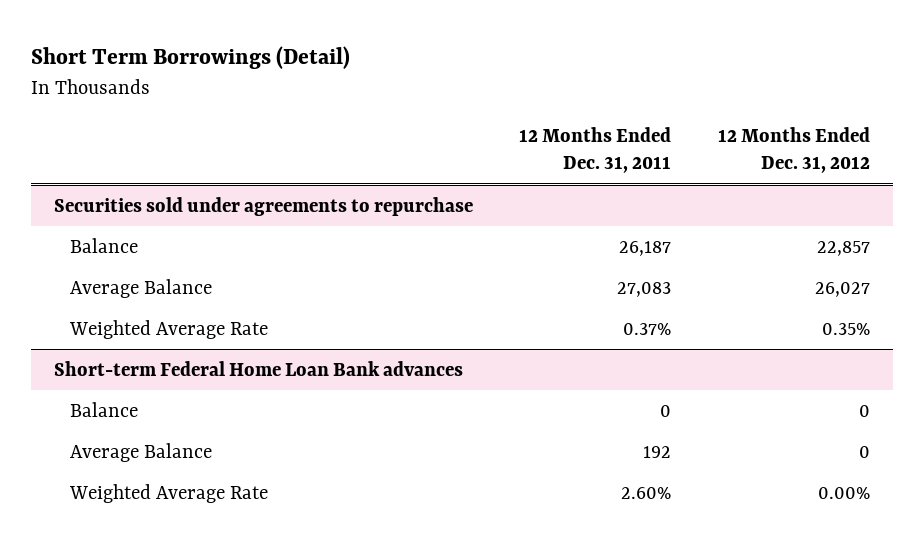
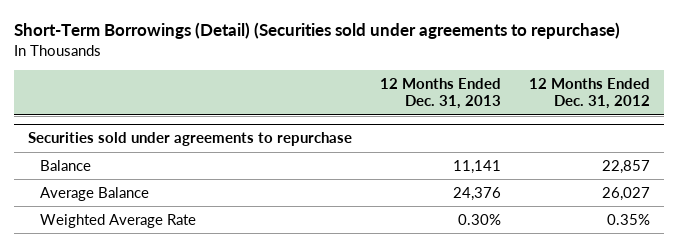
[30,46,350,70] Short Term Borrowings (Detail) -> [13,22,620,40] Short-Term Borrowings (Detail) (Securities sold under agreements to repurchase)
[519,127,672,174] 12 Months Ended Dec. 31, 2011 -> none
none -> [379,77,501,110] 12 Months Ended Dec. 31, 2013
[53,360,463,376] Short-term Federal Home Loan Bank advances -> none
[70,401,139,417] Balance -> none
[70,442,213,462] Average Balance -> none
[69,483,269,503] Weighted Average Rate -> none

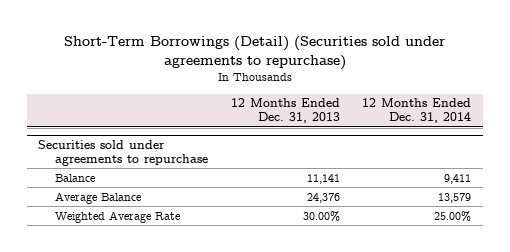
[528,77,650,110] 12 Months Ended Dec. 31, 2012 -> none
none -> [362,98,472,124] 12 Months Ended Dec. 31, 2014
[457,213,501,225] 0.30% -> [302,210,340,222] 30.00%

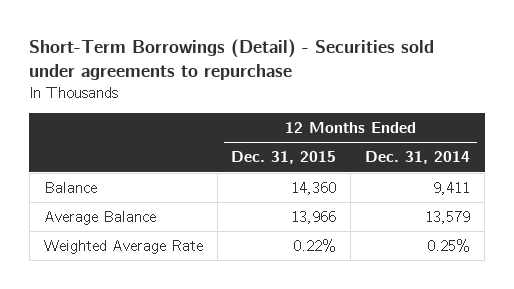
[63,35,445,70] Short-Term Borrowings (Detail) (Securities sold under agreements to repurchase) -> [29,39,435,80] Short-Term Borrowings (Detail) - Securities sold under agreements to repurchase
[230,98,340,124] 12 Months Ended Dec. 31, 2013 -> none
none -> [231,151,337,165] Dec. 31, 2015
[38,139,208,166] Securities sold under agreements to repurchase -> none
[434,210,472,222] 25.00% -> [427,238,471,252] 0.25%

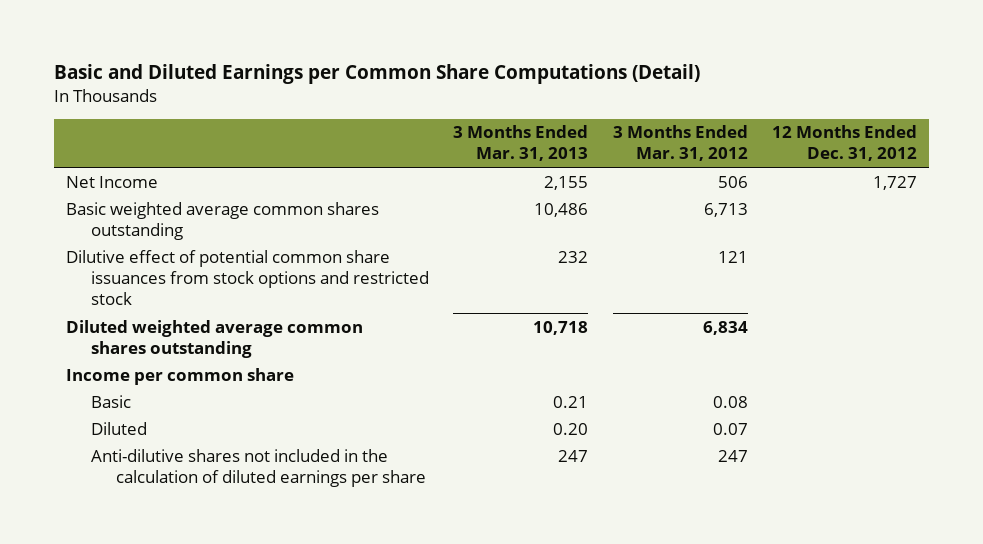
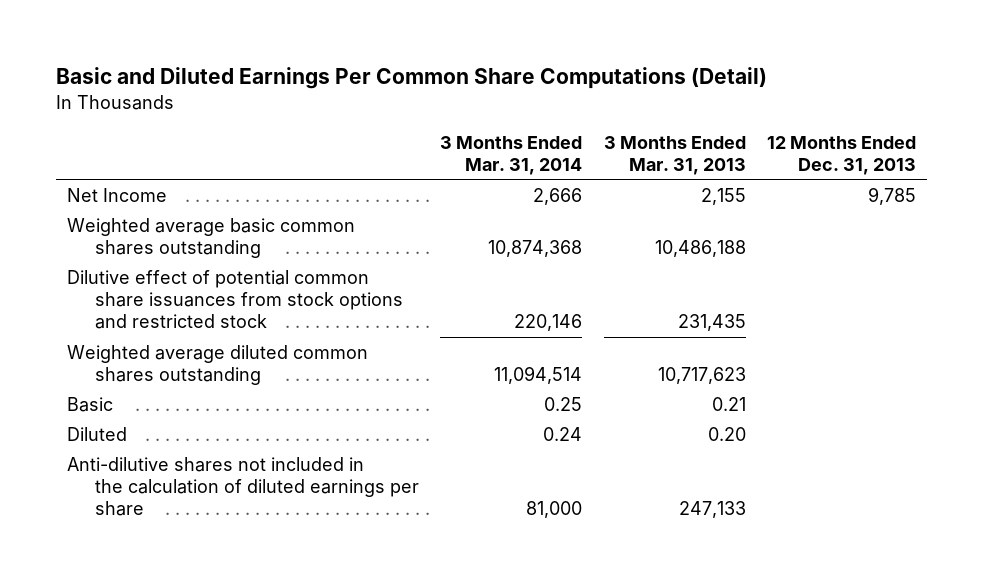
[53,64,700,85] Basic and Diluted Earnings per Common Share Computations (Detail) -> [56,67,768,90] Basic and Diluted Earnings Per Common Share Computations (Detail)
[612,125,748,162] 3 Months Ended Mar. 31, 2012 -> none
[772,125,918,162] 12 Months Ended Dec. 31, 2012 -> none
none -> [440,135,583,176] 3 Months Ended Mar. 31, 2014
none -> [766,135,916,176] 12 Months Ended Dec. 31, 2013
[65,367,294,385] Income per common share -> none
[65,201,379,240] Basic weighted average common shares outstanding -> [66,217,355,258] Weighted average basic common shares outstanding
[534,202,589,217] 10,486 -> [654,239,746,257] 10,486,188
[558,250,589,263] 232 -> [677,314,746,332] 231,435
[65,319,363,358] Diluted weighted average common shares outstanding -> [66,344,368,385] Weighted average diluted common shares outstanding
[533,320,589,335] 10,718 -> [657,366,746,384] 10,717,623
[558,449,589,462] 247 -> [678,501,746,519] 247,133

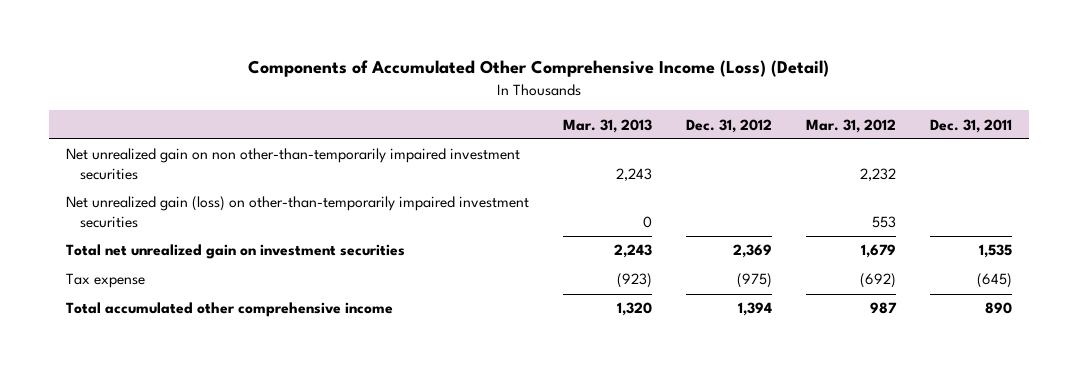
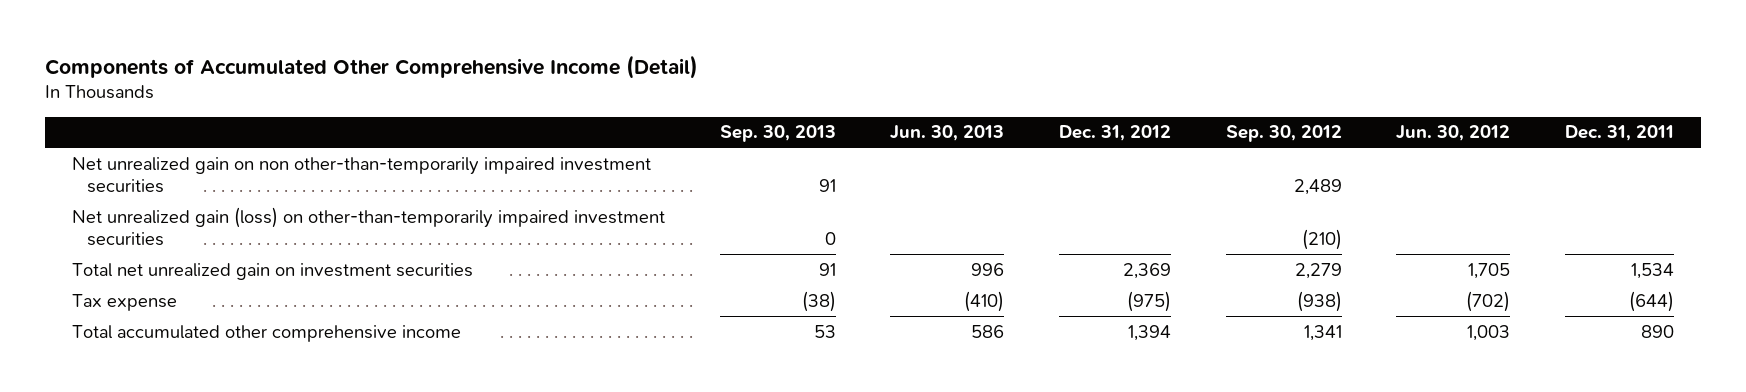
[248,60,830,78] Components of Accumulated Other Comprehensive Income (Loss) (Detail) -> [45,54,699,79] Components of Accumulated Other Comprehensive Income (Detail)
[563,118,653,133] Mar. 31, 2013 -> none
[806,118,897,133] Mar. 31, 2012 -> none
none -> [719,125,836,143] Sep. 30, 2013
none -> [890,125,1005,142] Jun. 30, 2013
none -> [1225,125,1342,143] Sep. 30, 2012
none -> [1396,125,1511,142] Jun. 30, 2012
[979,244,1013,259] 1,535 -> [1630,262,1674,279] 1,534
[977,273,1013,289] (645) -> [1628,290,1674,312] (644)

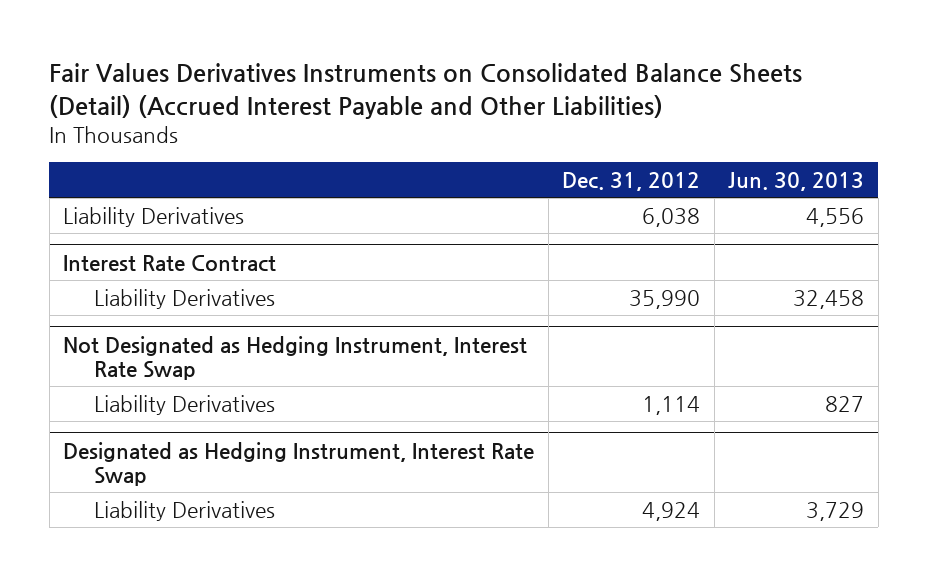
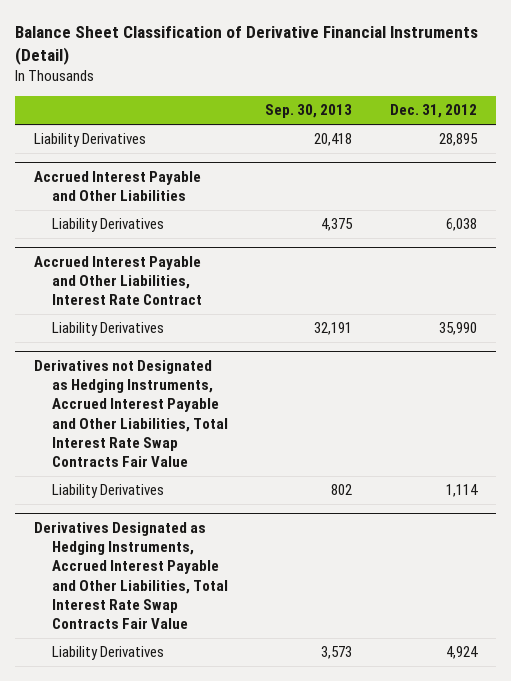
[49,63,803,119] Fair Values Derivatives Instruments on Consolidated Balance Sheets (Detail) (Accrued Interest Payable and Other Liabilities) -> [15,26,479,66] Balance Sheet Classification of Derivative Financial Instruments (Detail)
[728,172,865,192] Jun. 30, 2013 -> none
none -> [265,104,353,119] Sep. 30, 2013
none -> [34,133,147,148] Liability Derivatives
none -> [34,170,202,202] Accrued Interest Payable and Other Liabilities
[63,254,277,272] Interest Rate Contract -> none
none -> [34,255,202,306] Accrued Interest Payable and Other Liabilities, Interest Rate Contract
[63,335,528,380] Not Designated as Hedging Instrument, Interest Rate Swap -> none
none -> [34,359,228,468] Derivatives not Designated as Hedging Instruments, Accrued Interest Payable and Other Liabilities, Total Interest Rate Swap Contracts Fair Value
[63,441,535,486] Designated as Hedging Instrument, Interest Rate Swap -> none
none -> [34,521,228,630] Derivatives Designated as Hedging Instruments, Accrued Interest Payable and Other Liabilities, Total Interest Rate Swap Contracts Fair Value

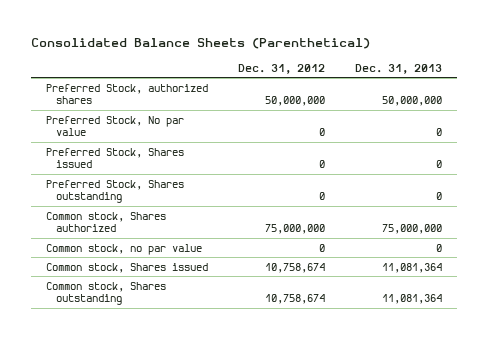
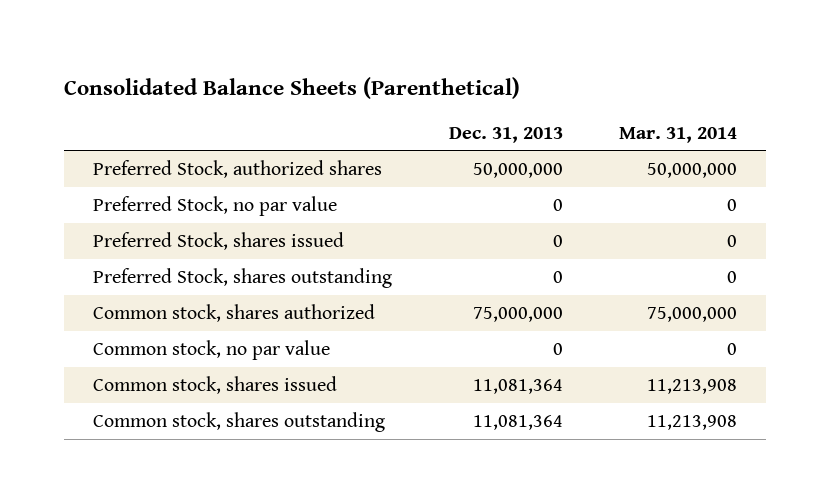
[237,63,325,74] Dec. 31, 2012 -> none
none -> [619,126,738,143] Mar. 31, 2014
[45,115,184,137] Preferred Stock, No par value -> [92,195,337,216] Preferred Stock, no par value
[45,147,184,169] Preferred Stock, Shares issued -> [92,231,344,250] Preferred Stock, shares issued
[45,179,184,204] Preferred Stock, Shares outstanding -> [92,267,392,288] Preferred Stock, shares outstanding
[45,211,166,233] Common stock, Shares authorized -> [92,303,375,322] Common stock, shares authorized
[45,262,208,273] Common stock, Shares issued -> [92,375,337,394] Common stock, shares issued
[45,281,166,306] Common stock, Shares outstanding -> [92,411,385,432] Common stock, shares outstanding

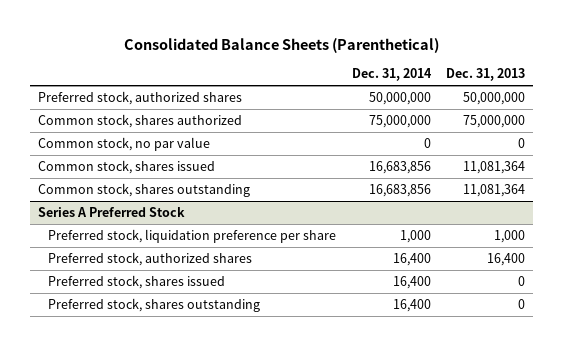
[619,126,738,143] Mar. 31, 2014 -> none
none -> [351,68,432,82] Dec. 31, 2014
[92,195,337,216] Preferred Stock, no par value -> none
[92,231,344,250] Preferred Stock, shares issued -> none
[92,267,392,288] Preferred Stock, shares outstanding -> none
[92,159,382,178] Preferred Stock, authorized shares -> [38,91,243,106] Preferred stock, authorized shares
none -> [38,207,186,218] Series A Preferred Stock
none -> [48,229,337,244] Preferred stock, liquidation preference per share
none -> [48,252,253,267] Preferred stock, authorized shares
none -> [48,275,226,290] Preferred stock, shares issued
none -> [48,298,261,313] Preferred stock, shares outstanding

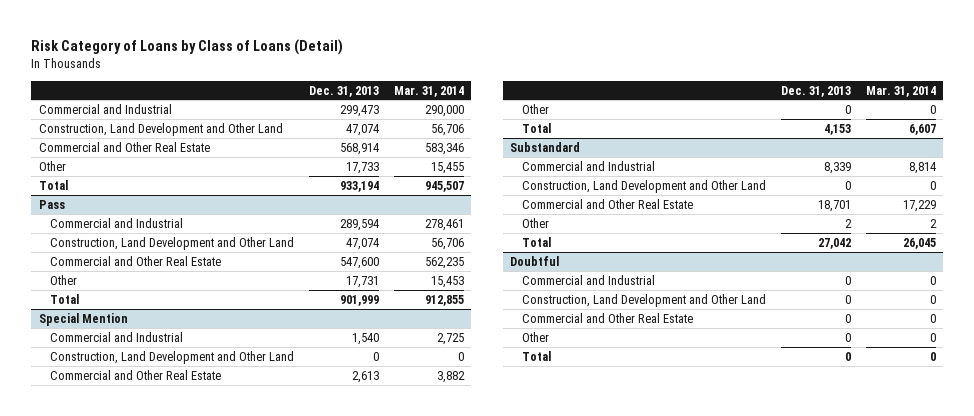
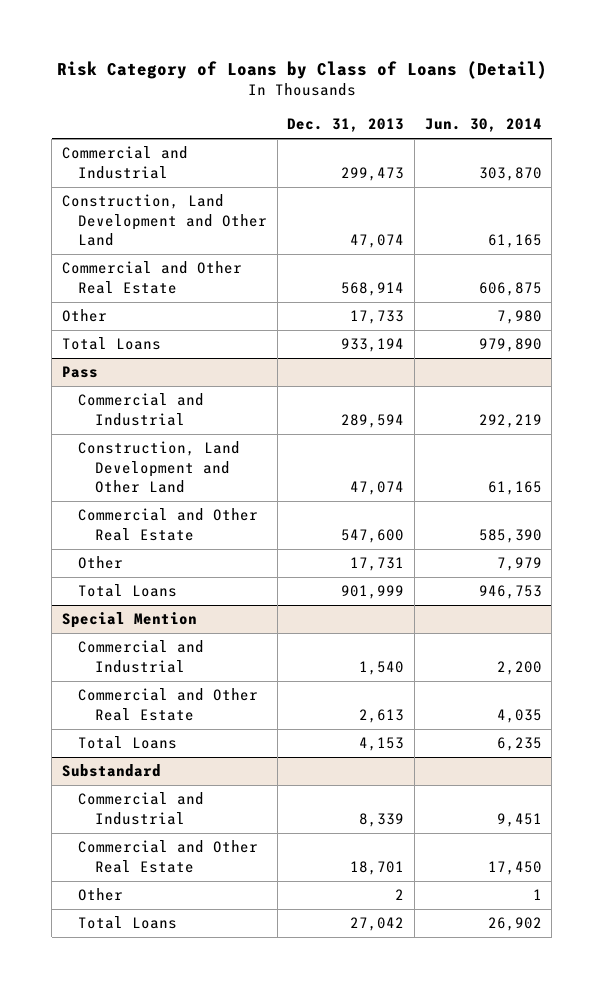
[393,85,464,97] Mar. 31, 2014 -> none
none -> [424,118,542,133] Jun. 30, 2014
[38,179,68,190] Total -> [61,337,161,351] Total Loans
[49,293,79,304] Total -> [78,584,178,598] Total Loans
[49,350,294,364] Construction, Land Development and Other Land -> none
[521,103,549,114] Other -> none
[521,122,551,133] Total -> [78,736,178,750] Total Loans
[521,179,766,193] Construction, Land Development and Other Land -> none
[510,255,560,266] Doubtful -> none
[521,274,655,285] Commercial and Industrial -> none
[521,293,766,307] Construction, Land Development and Other Land -> none
[521,312,693,323] Commercial and Other Real Estate -> none
[521,331,549,342] Other -> none
[521,350,551,361] Total -> none
[521,236,551,247] Total -> [78,916,178,930] Total Loans

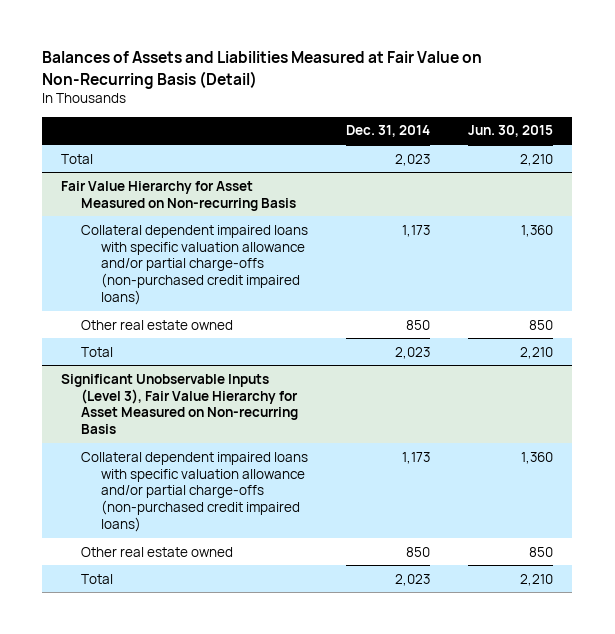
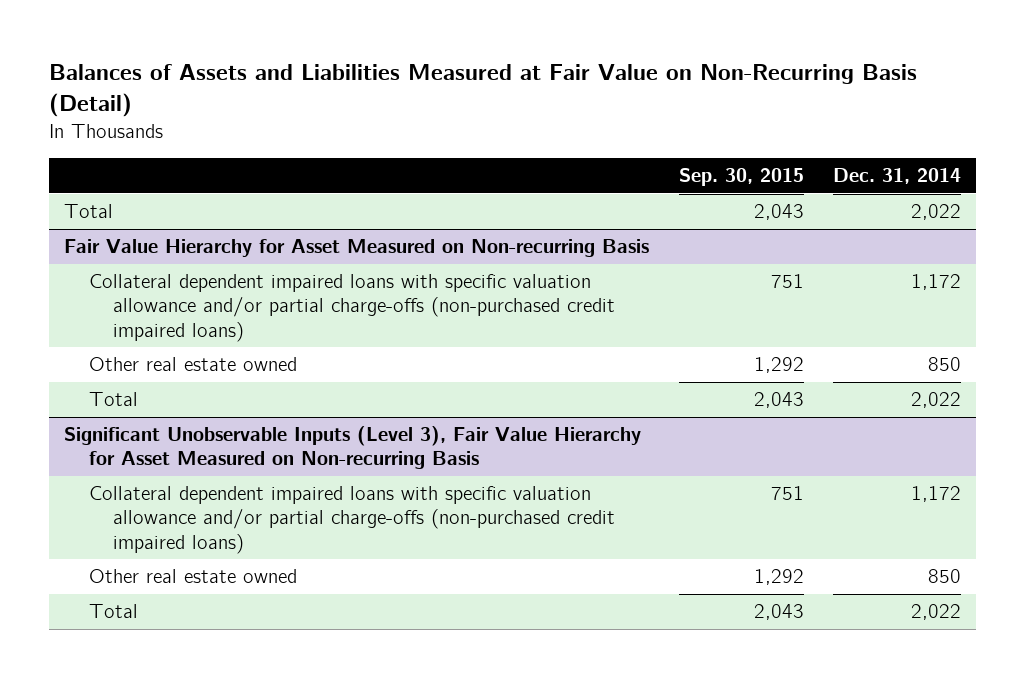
[468,125,554,138] Jun. 30, 2015 -> none
none -> [678,168,804,187] Sep. 30, 2015
[395,153,431,166] 2,023 -> [910,204,961,221] 2,022
[402,224,431,237] 1,173 -> [910,274,961,291] 1,172
[395,346,431,359] 2,023 -> [910,392,961,409] 2,022
[402,451,431,464] 1,173 -> [910,486,961,503] 1,172
[395,573,431,586] 2,023 -> [910,604,961,621] 2,022

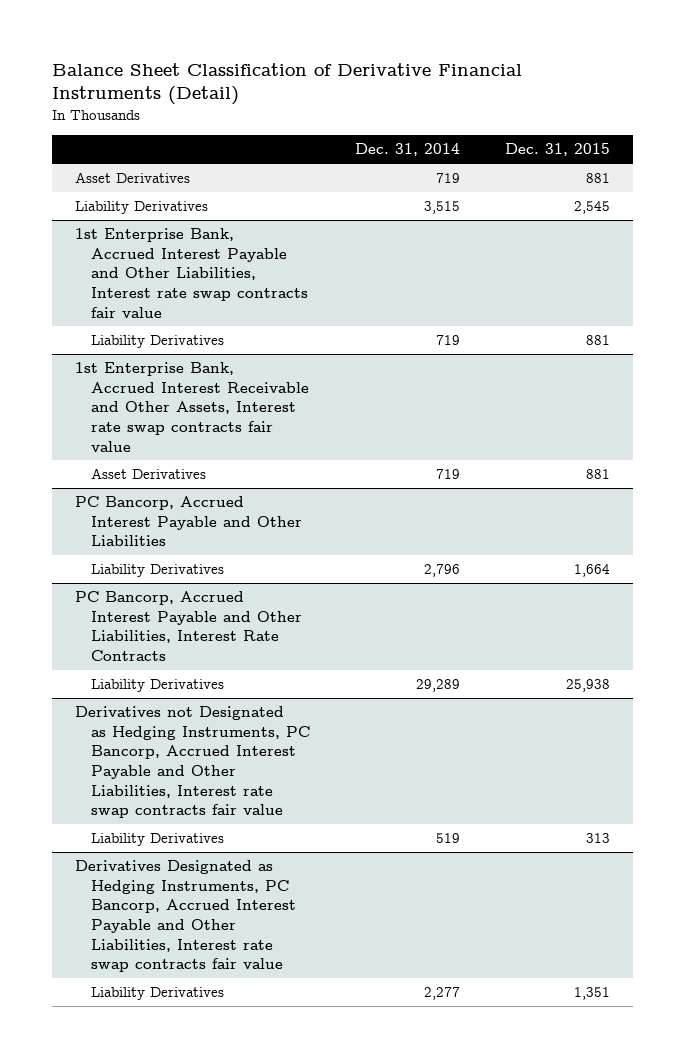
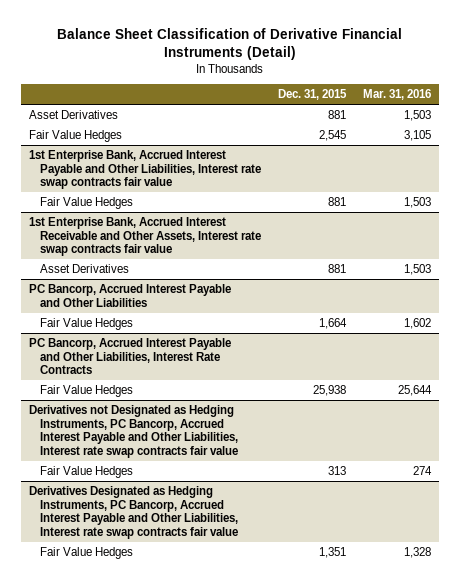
[354,143,460,157] Dec. 31, 2014 -> none
none -> [362,89,431,101] Mar. 31, 2016
[74,201,208,215] Liability Derivatives -> [29,130,123,143] Fair Value Hedges
[90,335,224,349] Liability Derivatives -> [39,197,133,210] Fair Value Hedges
[90,564,224,578] Liability Derivatives -> [39,318,133,331] Fair Value Hedges
[90,679,224,693] Liability Derivatives -> [39,385,133,398] Fair Value Hedges
[90,833,224,847] Liability Derivatives -> [39,466,133,479] Fair Value Hedges
[90,987,224,1001] Liability Derivatives -> [39,547,133,560] Fair Value Hedges

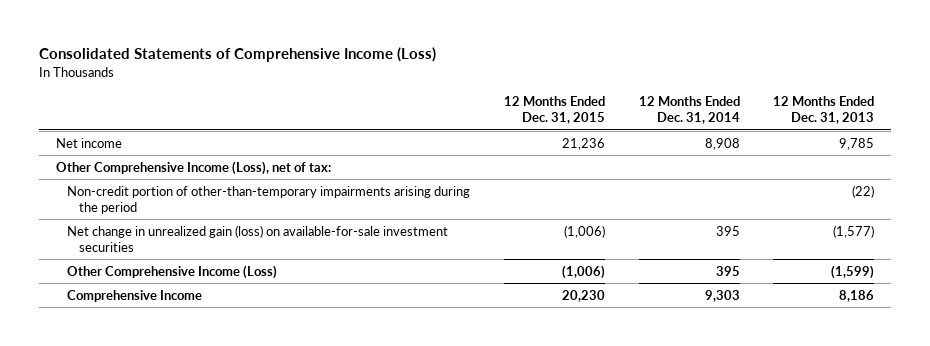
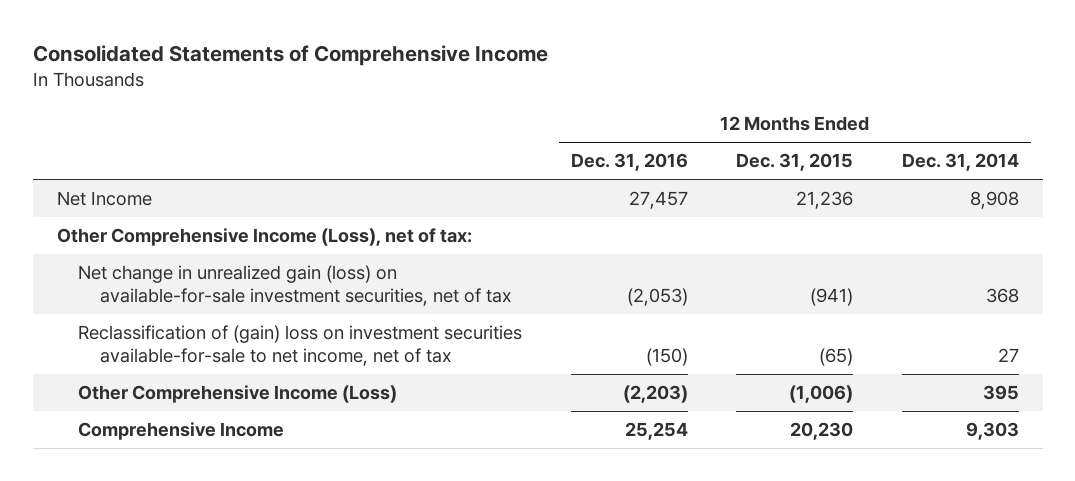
[38,46,436,62] Consolidated Statements of Comprehensive Income (Loss) -> [32,45,548,67] Consolidated Statements of Comprehensive Income
[773,96,875,125] 12 Months Ended Dec. 31, 2013 -> none
none -> [570,153,688,172] Dec. 31, 2016
[55,137,122,148] Net income -> [56,191,152,207] Net Income
[67,185,471,214] Non-credit portion of other-than-temporary impairments arising during the period -> none
[67,224,449,252] Net change in unrealized gain (loss) on available-for-sale investment securities -> [78,265,512,307] Net change in unrealized gain (loss) on available-for-sale investment securities, net of tax
[563,224,605,238] (1,006) -> [810,288,854,307] (941)
[715,225,740,236] 395 -> [985,288,1019,304] 368
none -> [78,325,523,367] Reclassification of (gain) loss on investment securities available-for-sale to net income, net of tax

